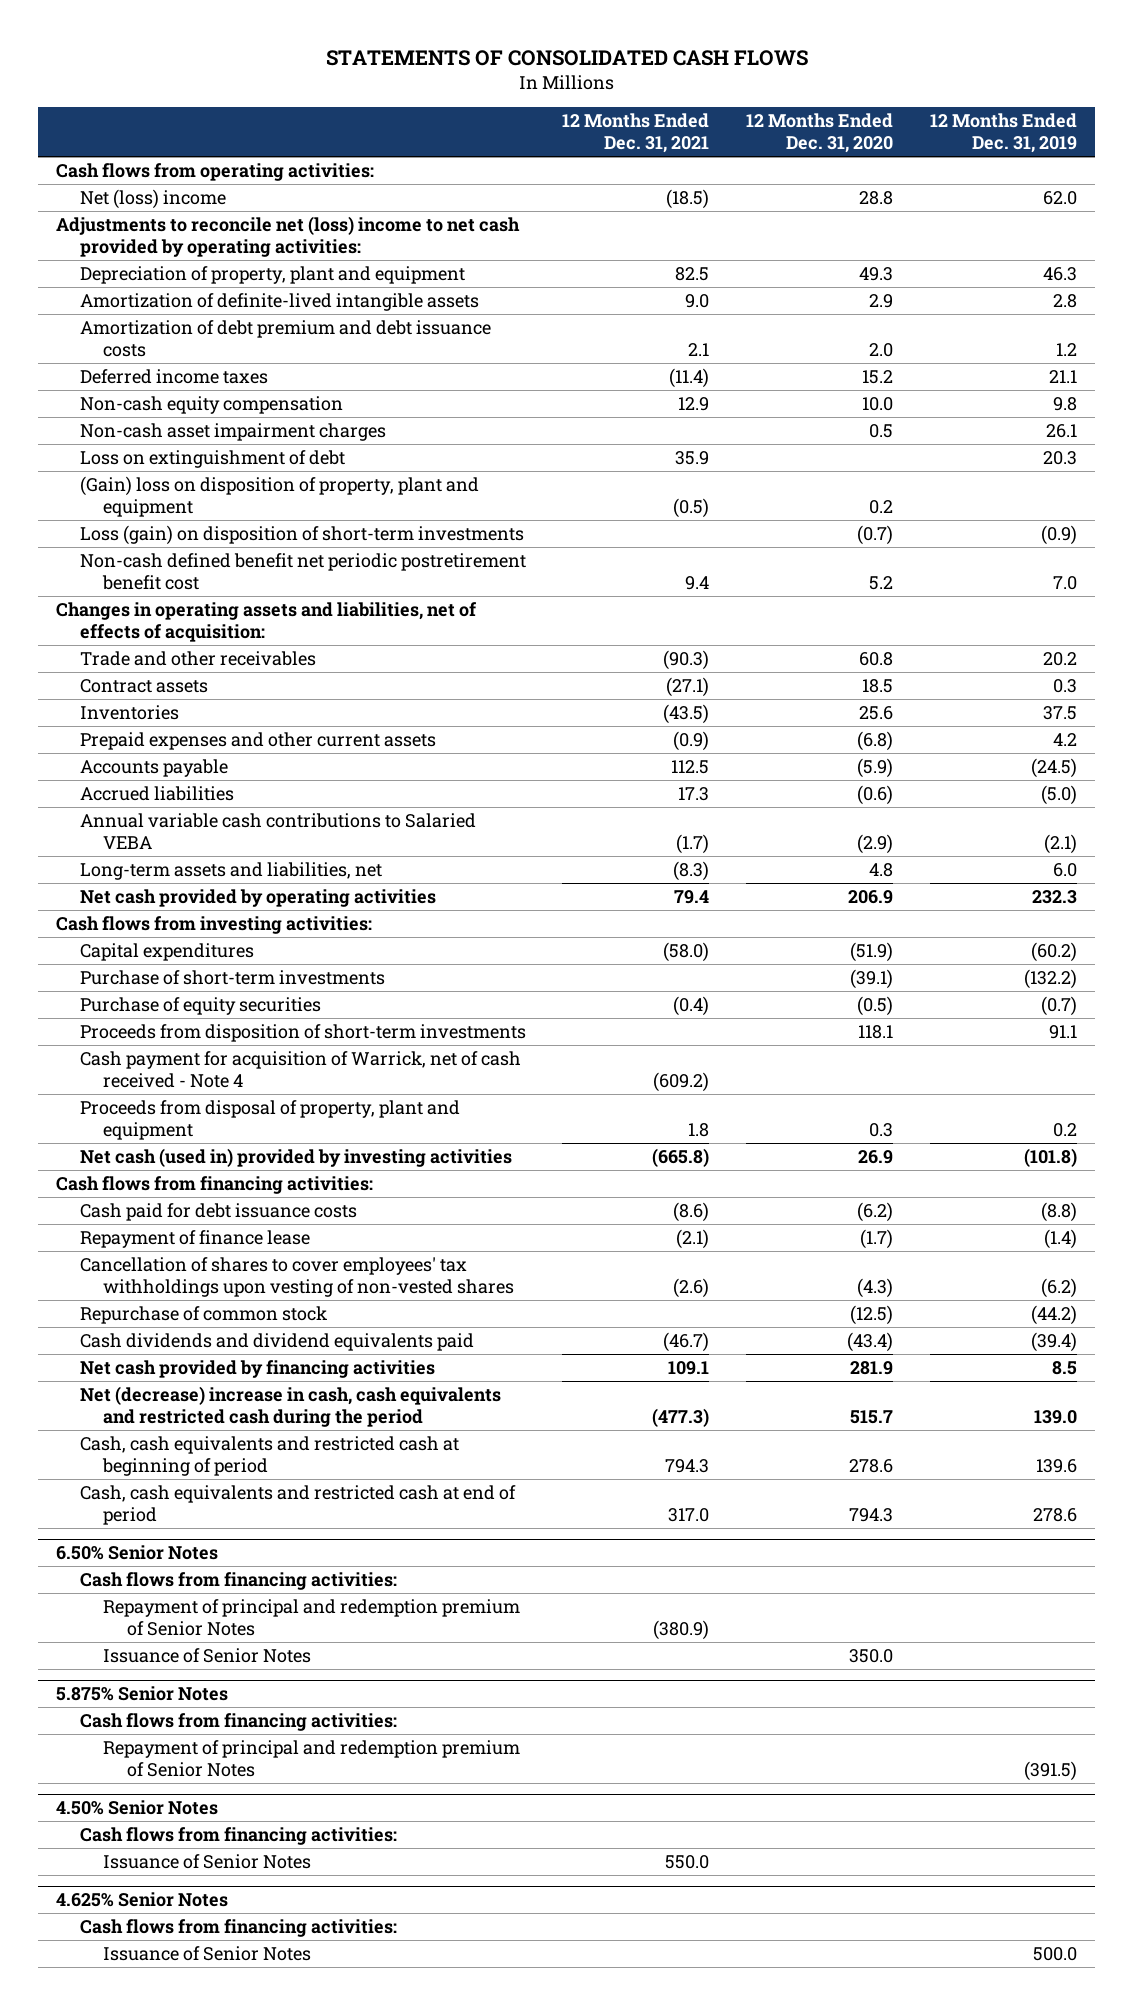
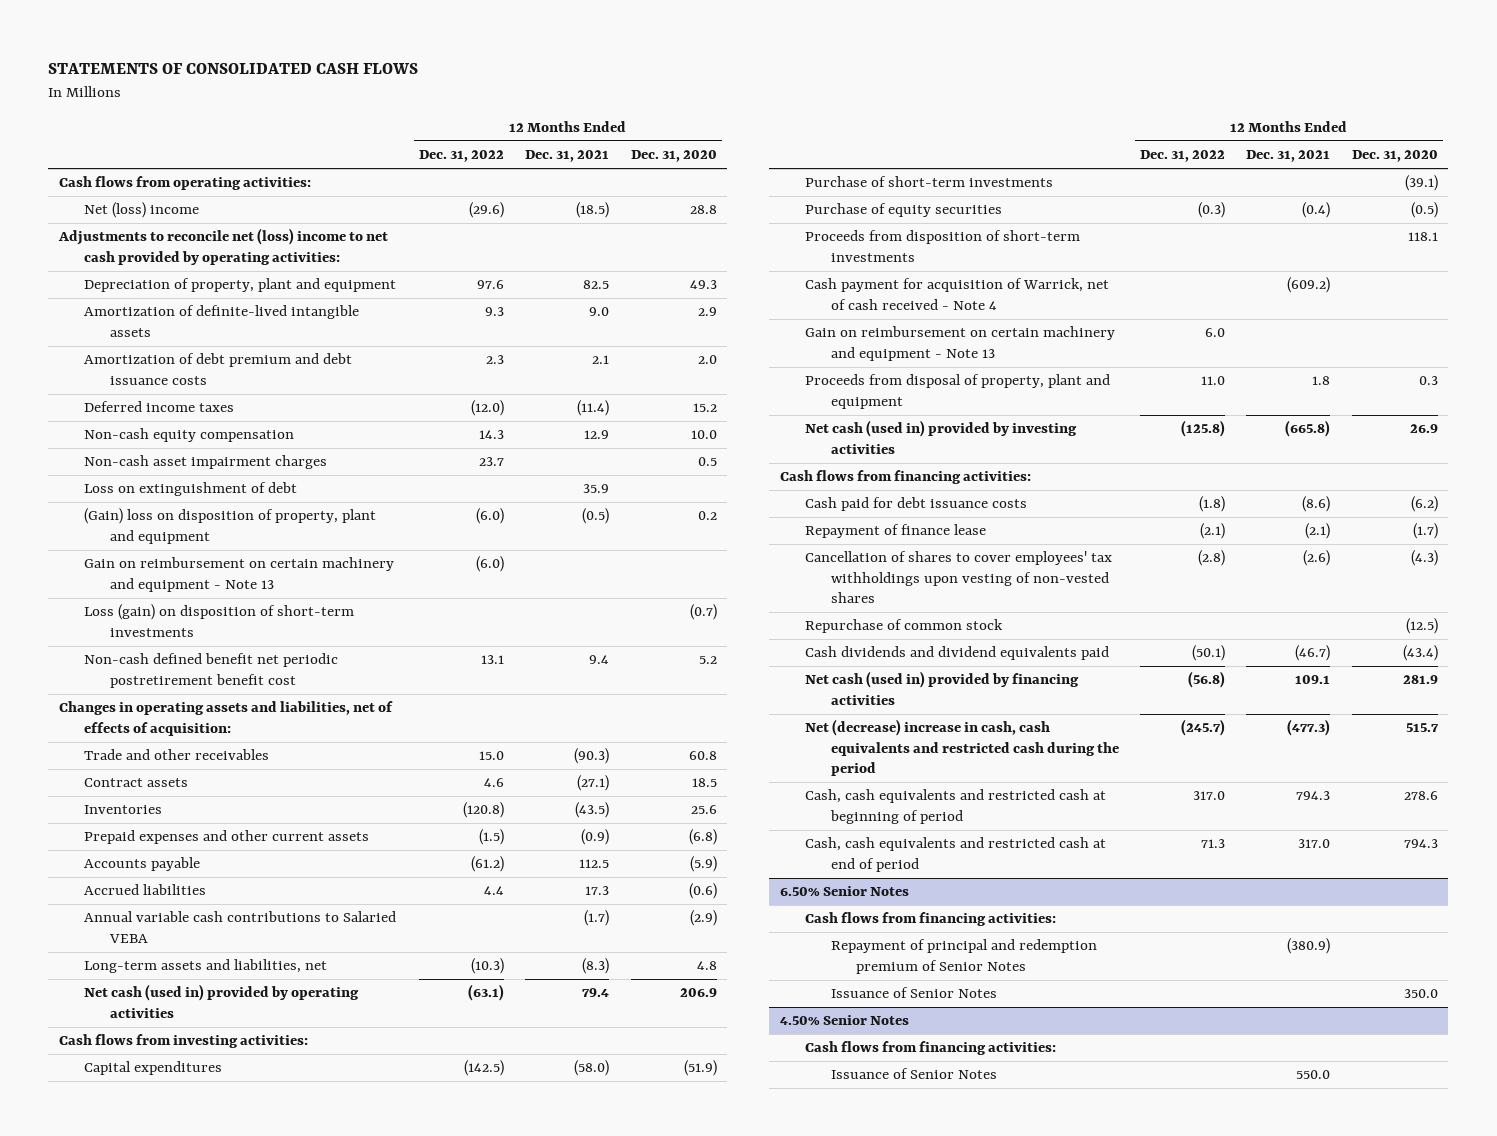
[930,113,1078,154] 12 Months Ended Dec. 31, 2019 -> none
none -> [419,150,505,163] Dec. 31, 2022
none -> [84,557,395,592] Gain on reimbursement on certain machinery and equipment - Note 13
[79,888,436,907] Net cash provided by operating activities -> [84,984,360,1018] Net cash (used in) provided by operating activities
none -> [805,326,1116,361] Gain on reimbursement on certain machinery and equipment - Note 13
[79,1359,435,1378] Net cash provided by financing activities -> [805,671,1080,705] Net cash (used in) provided by financing activities
[56,1685,229,1701] 5.875% Senior Notes -> none
[79,1712,397,1731] Cash flows from financing activities: -> none
[103,1739,521,1777] Repayment of principal and redemption premium of Senior Notes -> none
[56,1891,229,1907] 4.625% Senior Notes -> none
[79,1918,397,1937] Cash flows from financing activities: -> none
[103,1945,312,1961] Issuance of Senior Notes -> none

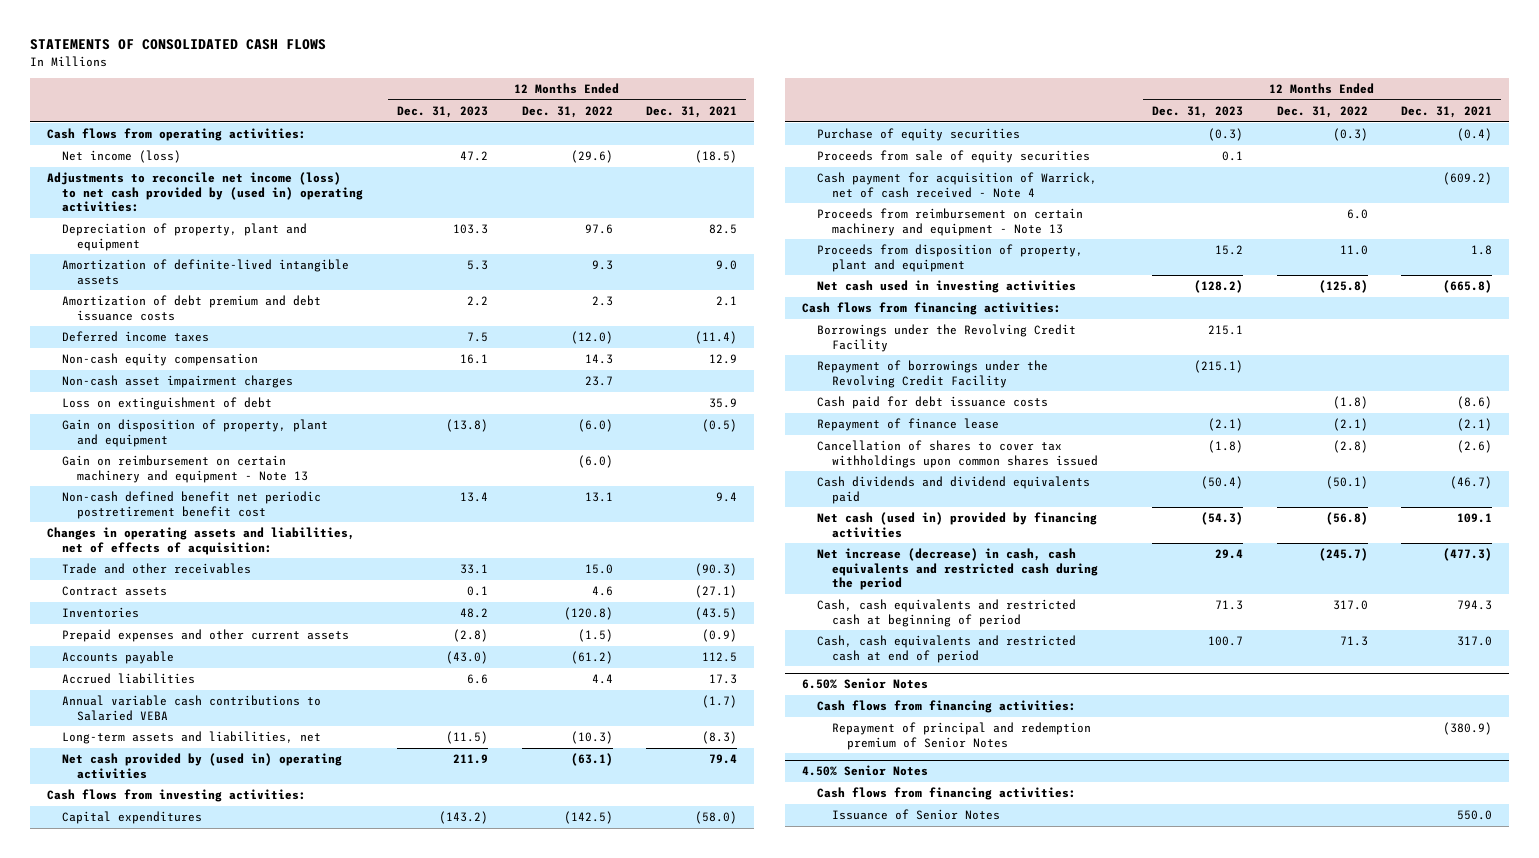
[630,150,717,163] Dec. 31, 2020 -> none
none -> [396,106,488,119] Dec. 31, 2023
[84,202,200,219] Net (loss) income -> [62,150,182,164] Net income (loss)
[58,228,389,265] Adjustments to reconcile net (loss) income to net cash provided by operating activities: -> [46,172,364,212] Adjustments to reconcile net income (loss) to net cash provided by (used in) operating activities:
[84,508,377,544] (Gain) loss on disposition of property, plant and equipment -> [62,419,329,447] Gain on disposition of property, plant and equipment
[84,604,355,637] Loss (gain) on disposition of short-term investments -> none
[84,984,360,1018] Net cash (used in) provided by operating activities -> [62,753,343,779] Net cash provided by (used in) operating activities
[805,176,1054,188] Purchase of short-term investments -> none
[805,230,1081,262] Proceeds from disposition of short-term investments -> none
none -> [817,150,1091,164] Proceeds from sale of equity securities
[805,326,1116,361] Gain on reimbursement on certain machinery and equipment - Note 13 -> [817,208,1084,236] Proceeds from reimbursement on certain machinery and equipment - Note 13
[805,374,1111,409] Proceeds from disposal of property, plant and equipment -> [817,244,1084,272] Proceeds from disposition of property, plant and equipment
[805,420,1078,454] Net cash (used in) provided by investing activities -> [817,280,1077,294] Net cash used in investing activities
none -> [817,324,1077,352] Borrowings under the Revolving Credit Facility
none -> [817,360,1049,388] Repayment of borrowings under the Revolving Credit Facility
[805,619,1004,634] Repurchase of common stock -> none
[805,551,1113,604] Cancellation of shares to cover employees' tax withholdings upon vesting of non-vested shares -> [817,440,1099,468] Cancellation of shares to cover tax withholdings upon common shares issued
[805,719,1119,777] Net (decrease) increase in cash, cash equivalents and restricted cash during the period -> [817,548,1099,590] Net increase (decrease) in cash, cash equivalents and restricted cash during the period
[830,987,997,999] Issuance of Senior Notes -> none

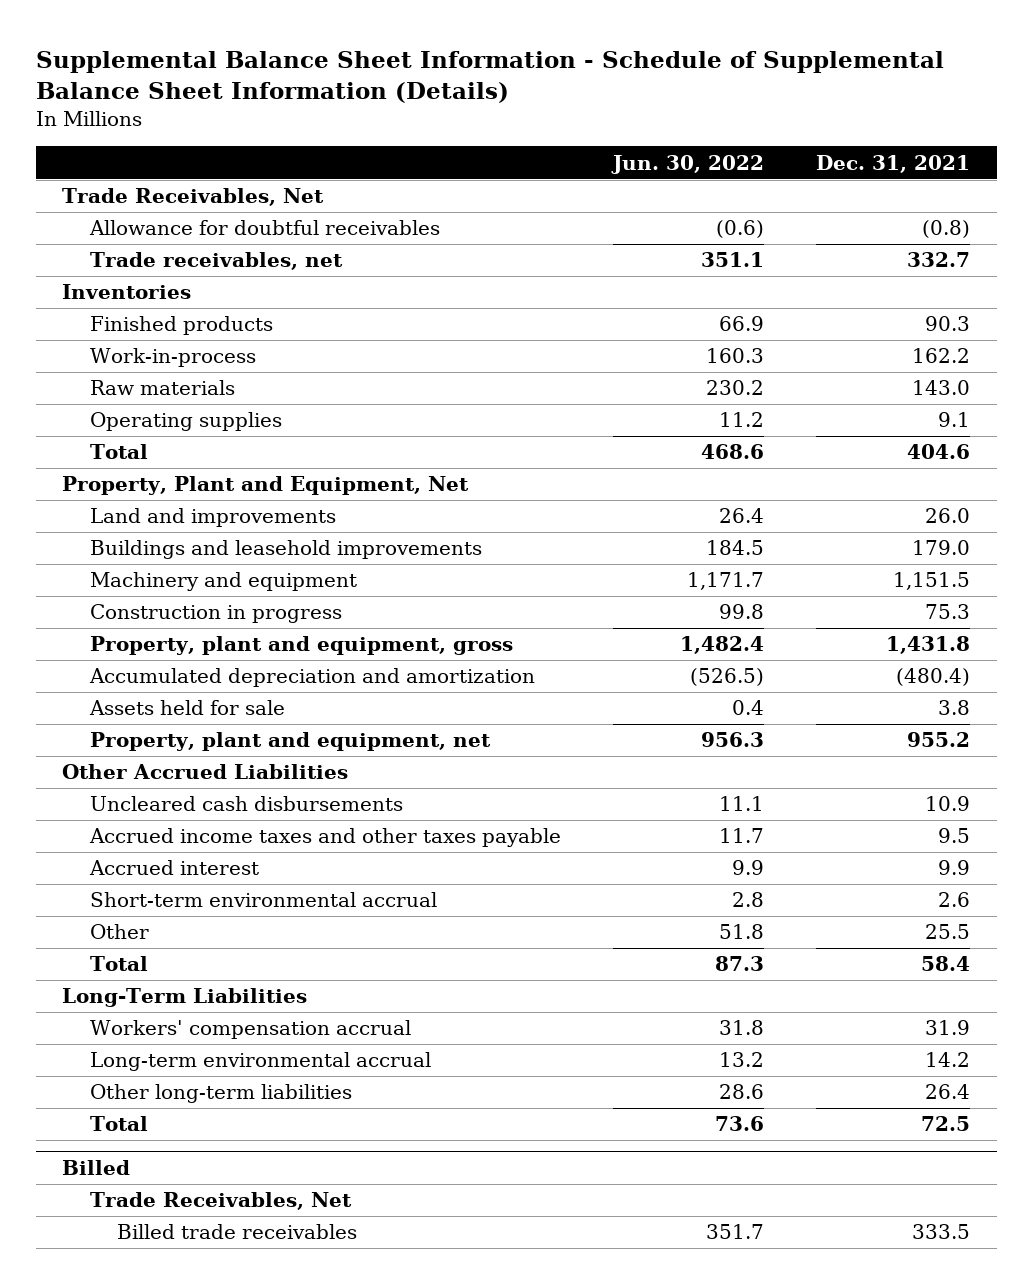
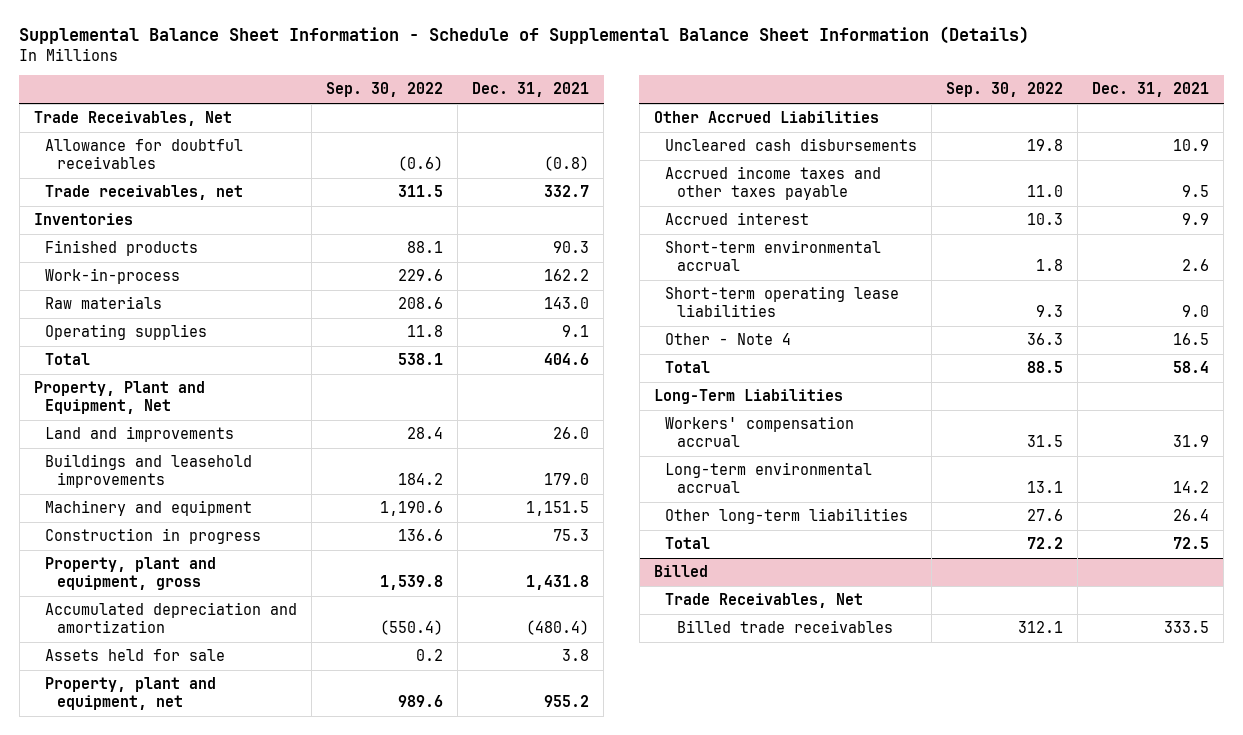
[611,154,765,174] Jun. 30, 2022 -> none
none -> [326,82,444,98] Sep. 30, 2022
none -> [665,286,900,317] Short-term operating lease liabilities
[89,924,149,940] Other -> [665,333,792,346] Other - Note 4
[925,924,971,940] 25.5 -> [1173,333,1210,346] 16.5

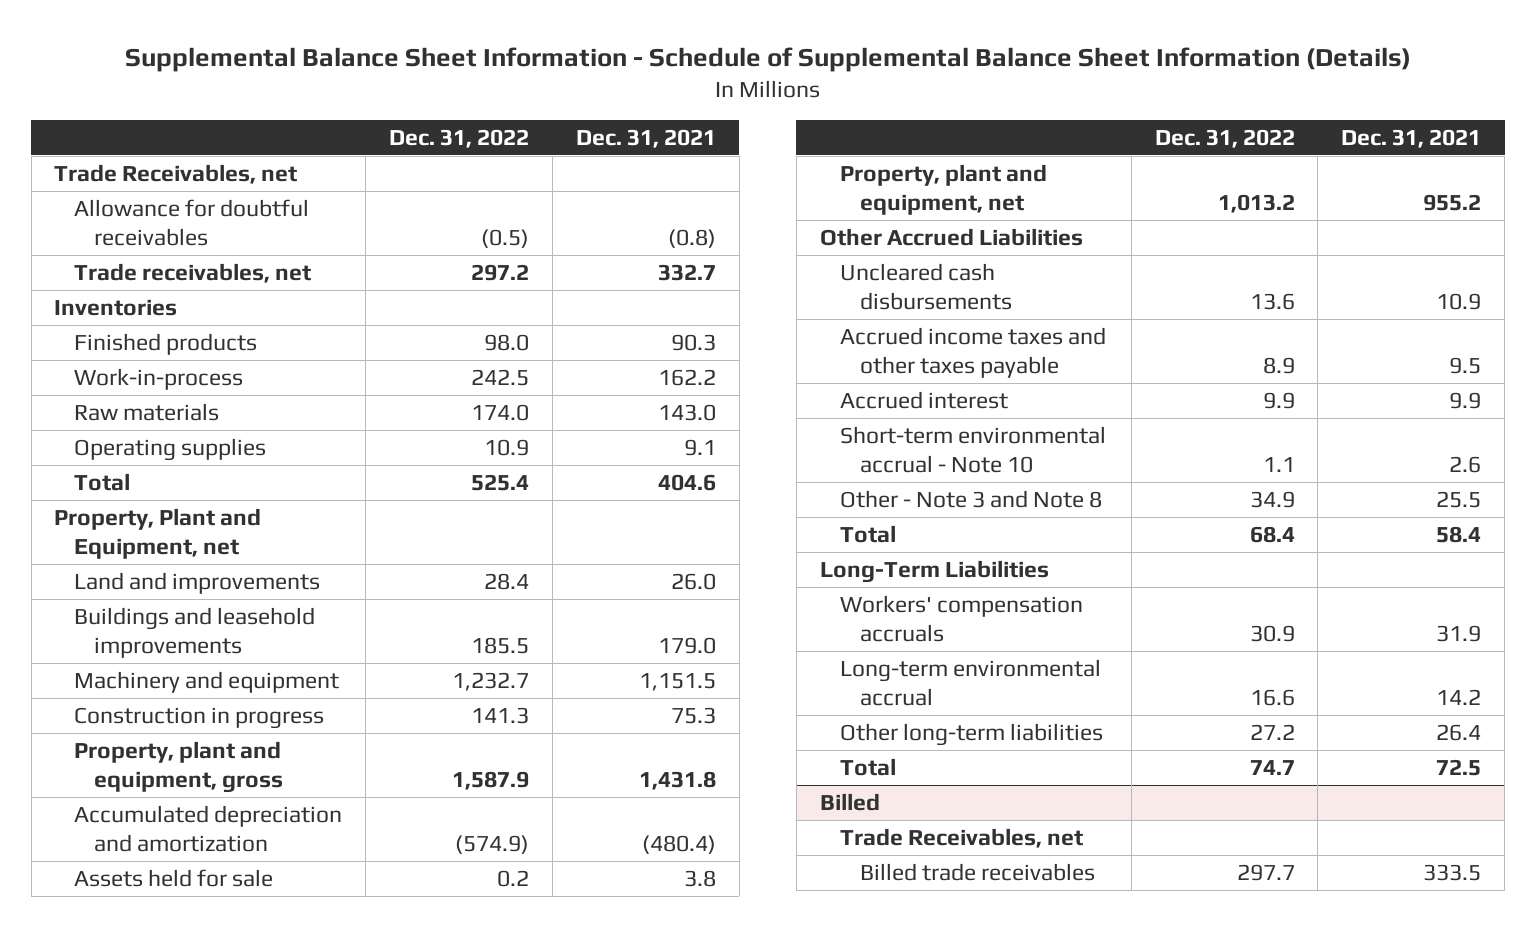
[326,82,444,98] Sep. 30, 2022 -> none
none -> [389,128,530,148] Dec. 31, 2022
[33,111,232,127] Trade Receivables, Net -> [54,163,298,184] Trade Receivables, net
[33,381,205,414] Property, Plant and Equipment, Net -> [54,507,262,559] Property, Plant and Equipment, net
[665,286,900,317] Short-term operating lease liabilities -> none
[665,240,882,271] Short-term environmental accrual -> [839,425,1106,473] Short-term environmental accrual - Note 10
[665,333,792,346] Other - Note 4 -> [839,489,1102,508] Other - Note 3 and Note 8
[1173,333,1210,346] 16.5 -> [1436,490,1482,508] 25.5
[665,416,855,447] Workers' compensation accrual -> [839,594,1083,642] Workers' compensation accruals
[665,593,864,609] Trade Receivables, Net -> [839,827,1083,848] Trade Receivables, net

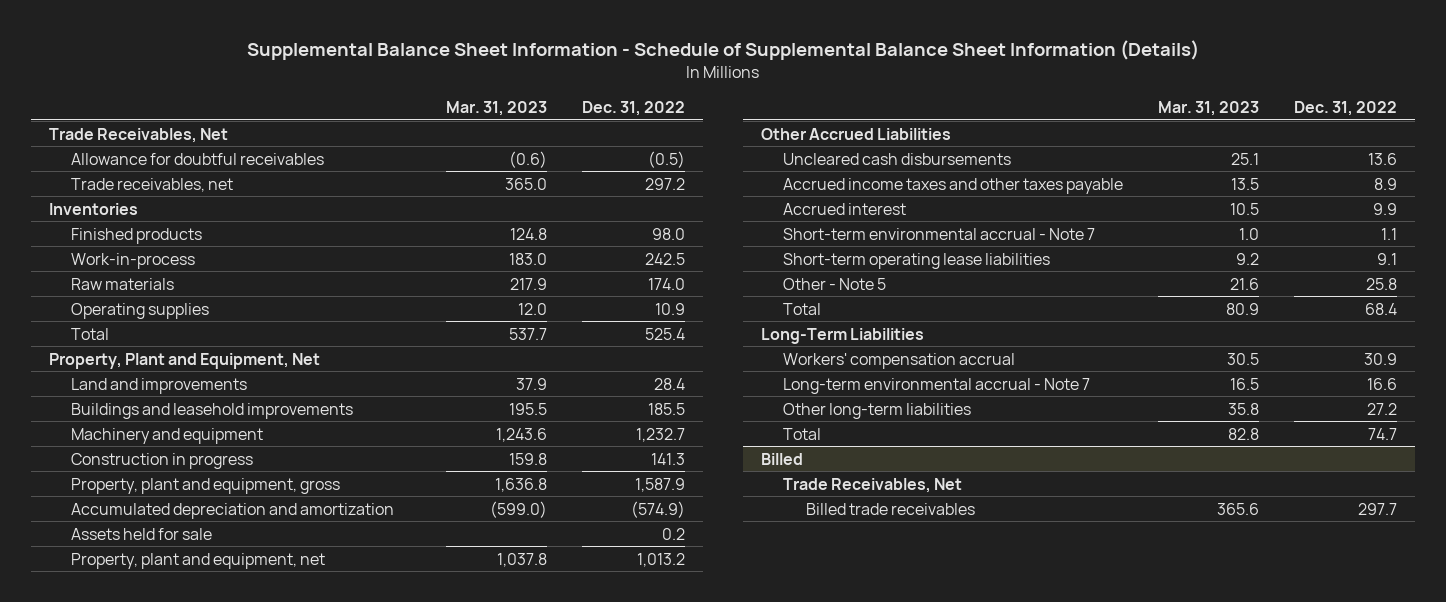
[576,128,717,148] Dec. 31, 2021 -> none
none -> [446,101,548,117] Mar. 31, 2023
[54,163,298,184] Trade Receivables, net -> [48,127,228,143] Trade Receivables, Net
[54,507,262,559] Property, Plant and Equipment, net -> [48,352,320,369] Property, Plant and Equipment, Net
[839,425,1106,473] Short-term environmental accrual - Note 10 -> [783,227,1096,240] Short-term environmental accrual - Note 7
none -> [783,252,1051,269] Short-term operating lease liabilities
[839,489,1102,508] Other - Note 3 and Note 8 -> [783,277,887,290] Other - Note 5
[1249,490,1295,508] 34.9 -> [1366,277,1398,290] 25.8
[839,594,1083,642] Workers' compensation accruals -> [783,352,1016,369] Workers' compensation accrual
[839,658,1101,706] Long-term environmental accrual -> [783,377,1091,394] Long-term environmental accrual - Note 7
[839,827,1083,848] Trade Receivables, net -> [783,477,963,493] Trade Receivables, Net

